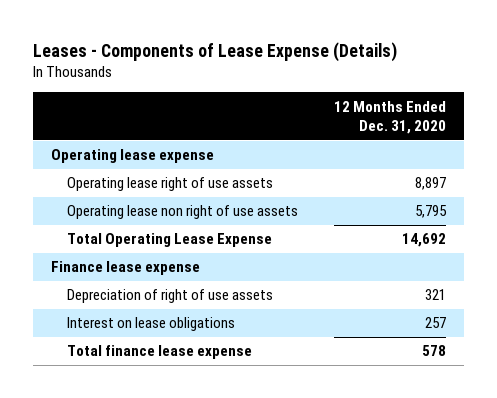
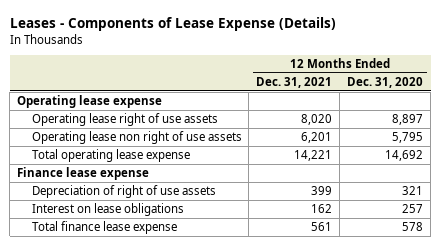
none -> [256,76,333,88] Dec. 31, 2021
[67,233,273,248] Total Operating Lease Expense -> [31,149,190,163] Total operating lease expense

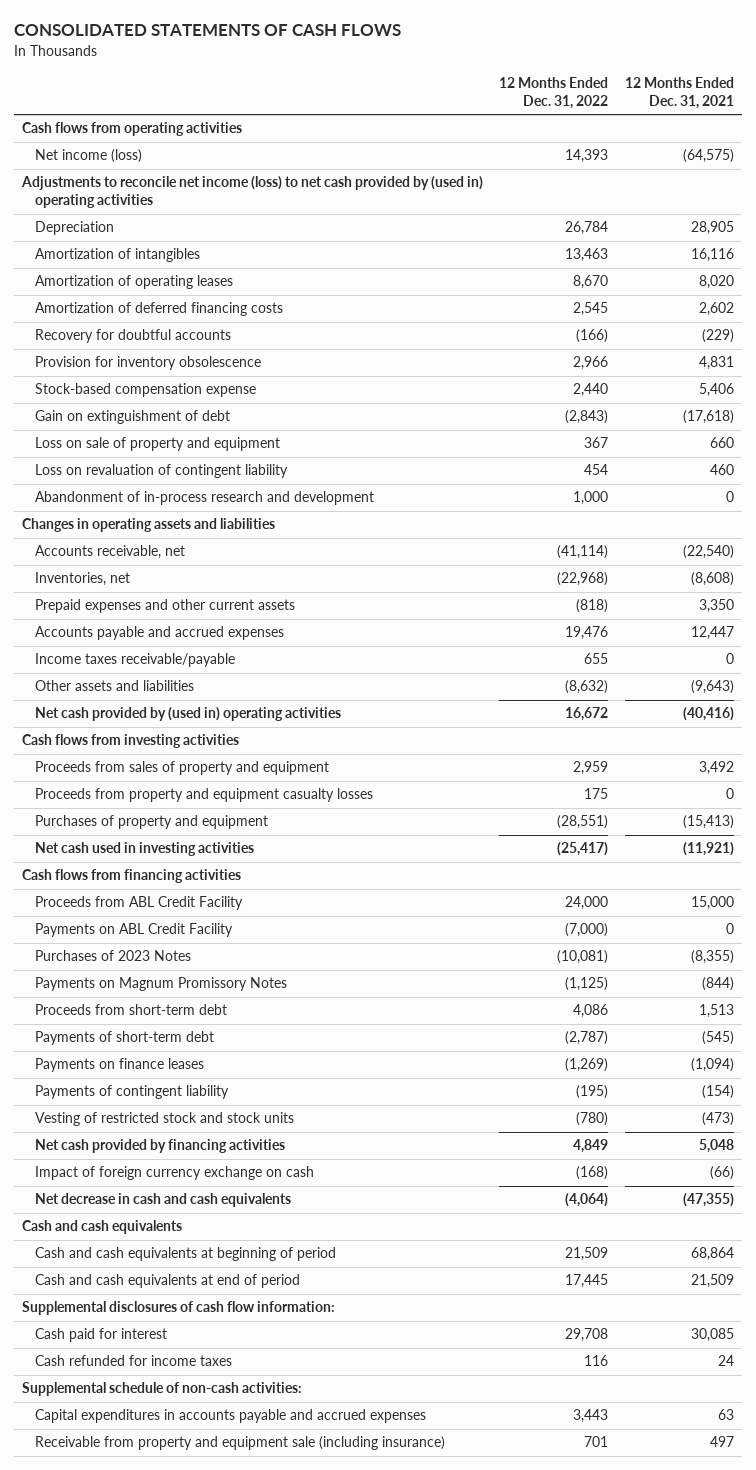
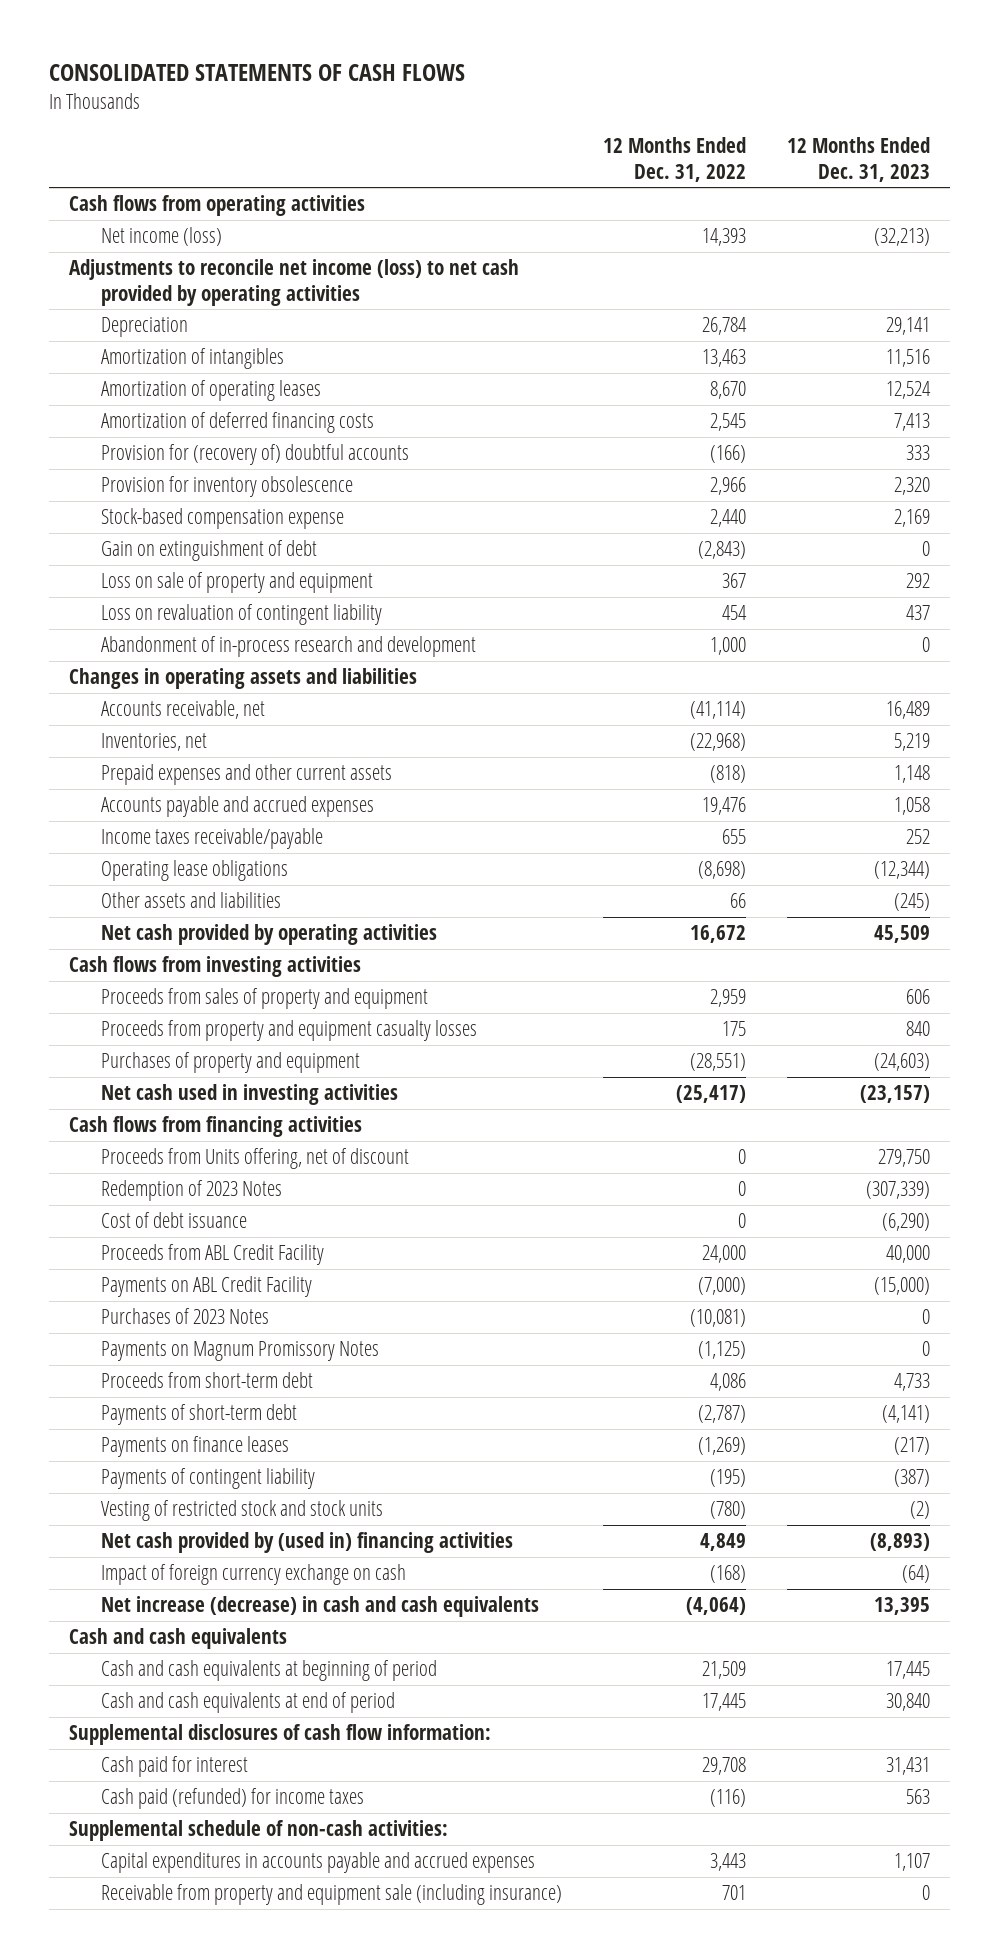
[624,77,734,110] 12 Months Ended Dec. 31, 2021 -> none
none -> [786,136,930,182] 12 Months Ended Dec. 31, 2023
[21,176,484,209] Adjustments to reconcile net income (loss) to net cash provided by (used in) operating activities -> [69,259,520,306] Adjustments to reconcile net income (loss) to net cash provided by operating activities
[35,329,232,344] Recovery for doubtful accounts -> [101,444,410,466] Provision for (recovery of) doubtful accounts
none -> [101,860,289,882] Operating lease obligations
[565,680,609,695] (8,632) -> [729,893,746,909] 66
[35,707,342,722] Net cash provided by (used in) operating activities -> [101,924,438,946] Net cash provided by operating activities
none -> [101,1148,410,1170] Proceeds from Units offering, net of discount
none -> [101,1180,283,1202] Redemption of 2023 Notes
none -> [101,1212,248,1229] Cost of debt issuance
[35,1139,286,1154] Net cash provided by financing activities -> [101,1532,514,1554] Net cash provided by (used in) financing activities
[35,1193,292,1208] Net decrease in cash and cash equivalents -> [101,1596,540,1618] Net increase (decrease) in cash and cash equivalents
[35,1355,233,1367] Cash refunded for income taxes -> [101,1788,365,1810] Cash paid (refunded) for income taxes
[584,1355,609,1367] 116 -> [709,1789,746,1808] (116)

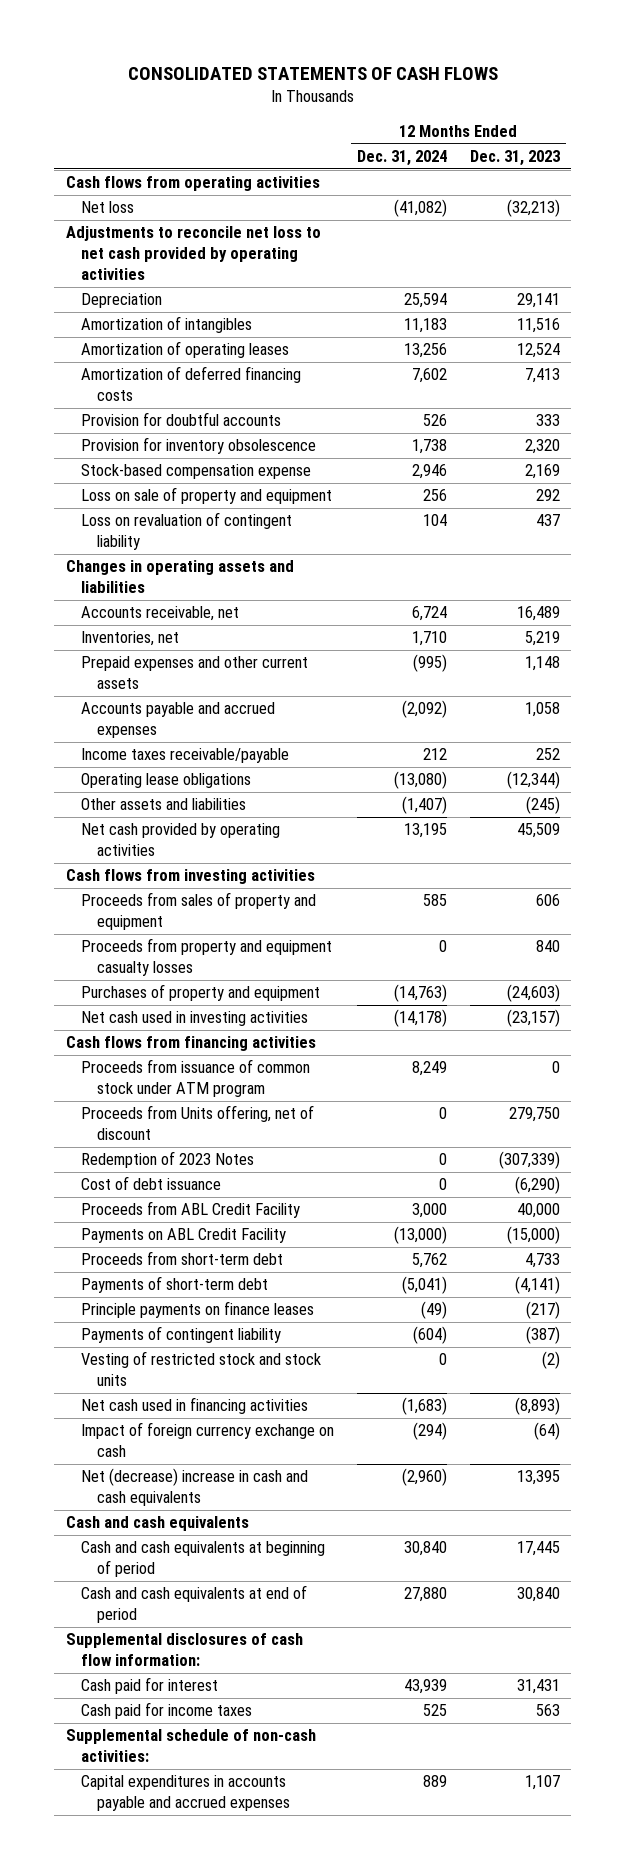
[602,136,746,182] 12 Months Ended Dec. 31, 2022 -> none
none -> [357,149,448,166] Dec. 31, 2024
[101,227,223,247] Net income (loss) -> [81,201,135,214] Net loss
[69,259,520,306] Adjustments to reconcile net income (loss) to net cash provided by operating activities -> [65,226,321,280] Adjustments to reconcile net loss to net cash provided by operating activities
[101,444,410,466] Provision for (recovery of) doubtful accounts -> [81,412,282,427] Provision for doubtful accounts
[101,540,318,562] Gain on extinguishment of debt -> none
[101,636,477,658] Abandonment of in-process research and development -> none
none -> [81,1059,311,1098] Proceeds from issuance of common stock under ATM program
[101,1308,270,1325] Purchases of 2023 Notes -> none
[101,1341,380,1362] Payments on Magnum Promissory Notes -> none
[101,1436,290,1458] Payments on finance leases -> [81,1301,315,1319] Principle payments on finance leases
[101,1532,514,1554] Net cash provided by (used in) financing activities -> [81,1397,309,1415] Net cash used in financing activities
[101,1596,540,1618] Net increase (decrease) in cash and cash equivalents -> [81,1468,309,1507] Net (decrease) increase in cash and cash equivalents
[101,1788,365,1810] Cash paid (refunded) for income taxes -> [81,1702,253,1720] Cash paid for income taxes
[101,1884,563,1906] Receivable from property and equipment sale (including insurance) -> none

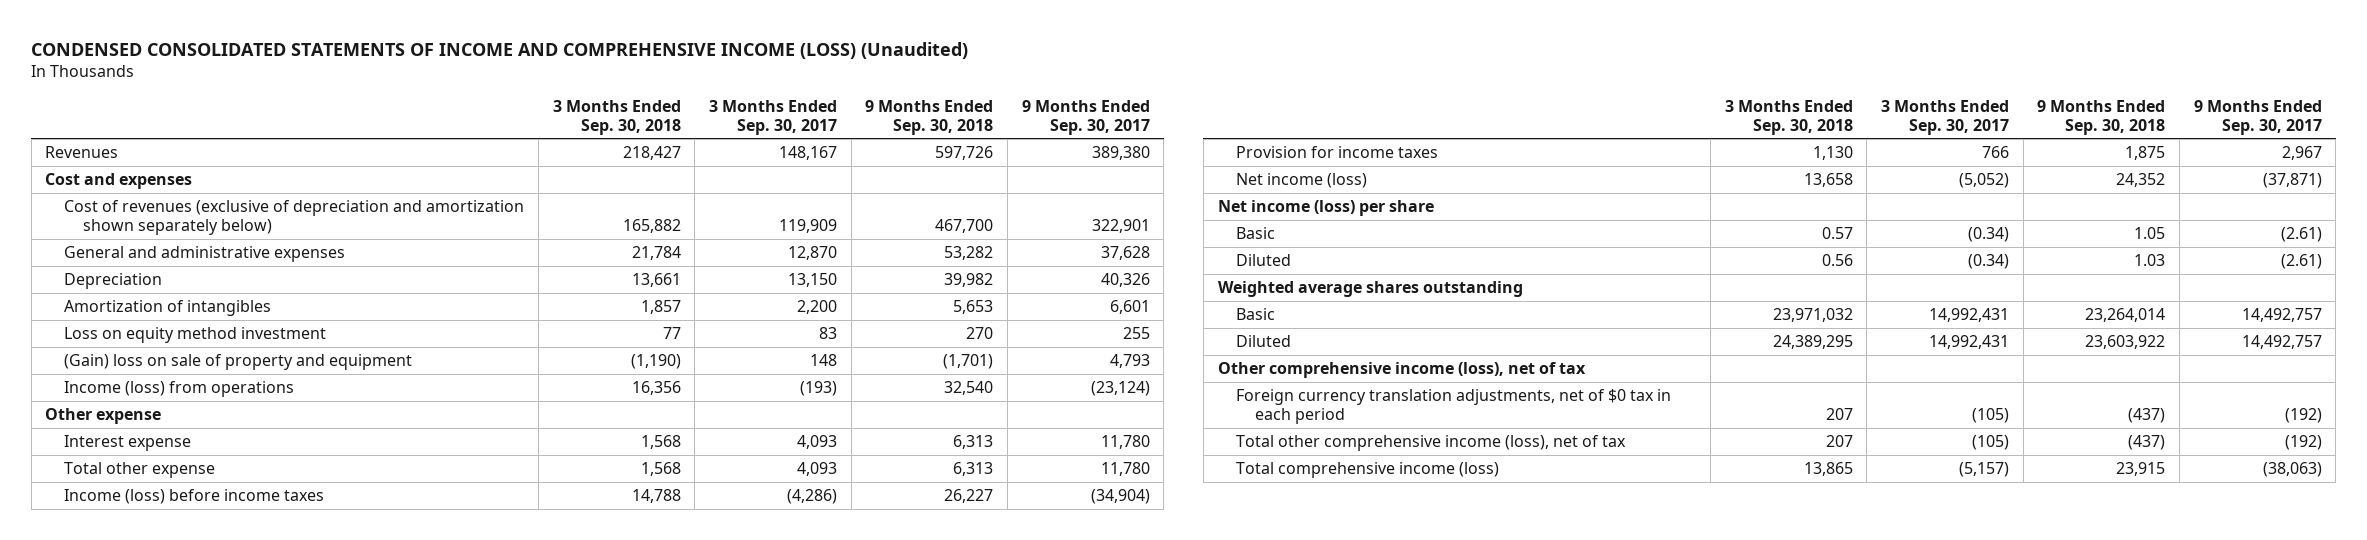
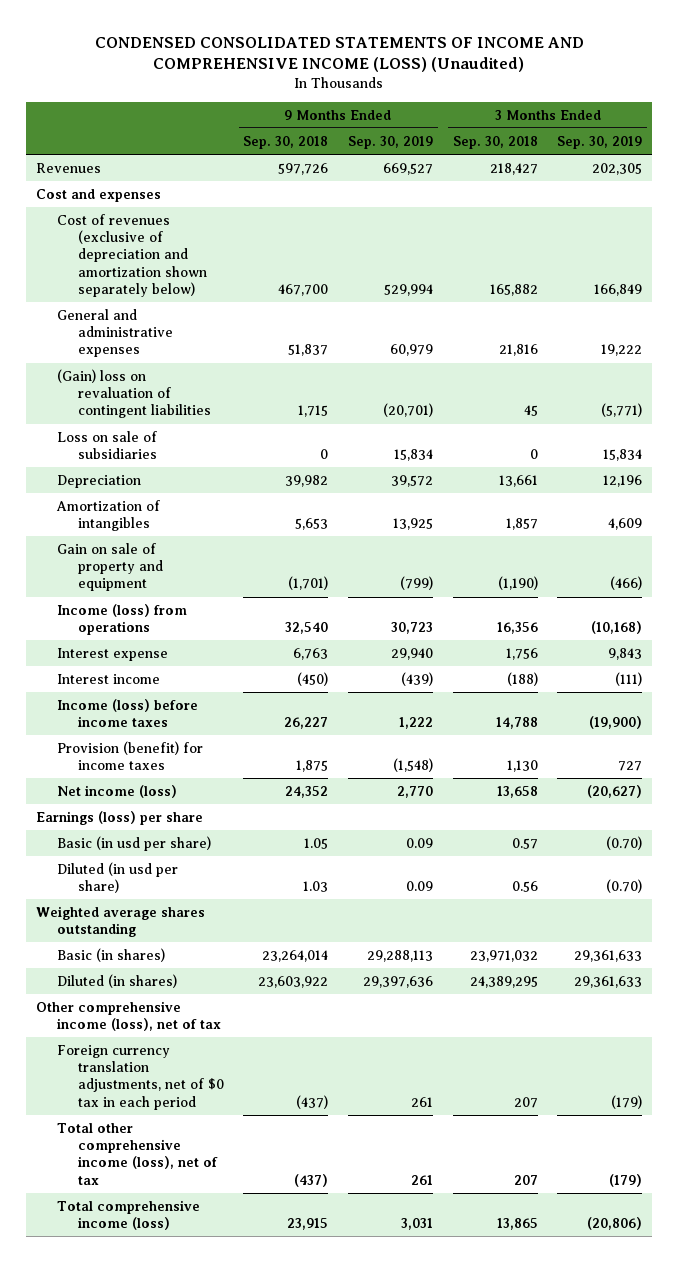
[708,99,837,135] 3 Months Ended Sep. 30, 2017 -> none
[1021,99,1150,135] 9 Months Ended Sep. 30, 2017 -> none
none -> [348,135,434,149] Sep. 30, 2019
none -> [557,135,643,149] Sep. 30, 2019
[631,246,681,261] 21,784 -> [498,344,538,357] 21,816
[944,246,994,261] 53,282 -> [288,344,329,357] 51,837
none -> [57,368,211,419] (Gain) loss on revaluation of contingent liabilities
none -> [57,430,158,460] Loss on sale of subsidiaries
[64,327,327,344] Loss on equity method investment -> none
[64,354,413,371] (Gain) loss on sale of property and equipment -> [57,542,163,592] Gain on sale of property and equipment
[45,408,162,425] Other expense -> none
[64,462,216,479] Total other expense -> none
[640,435,681,450] 1,568 -> [505,647,538,660] 1,756
[953,435,994,450] 6,313 -> [293,647,329,660] 6,763
none -> [57,673,161,684] Interest income
[1236,146,1439,159] Provision for income taxes -> [57,740,204,771] Provision (benefit) for income taxes
[1217,200,1434,217] Net income (loss) per share -> [36,810,204,825] Earnings (loss) per share
[1236,227,1276,240] Basic -> [57,835,212,851] Basic (in usd per share)
[1236,254,1292,267] Diluted -> [57,861,179,894] Diluted (in usd per share)
[1236,308,1276,321] Basic -> [57,947,166,962] Basic (in shares)
[1236,335,1292,348] Diluted -> [57,973,178,988] Diluted (in shares)

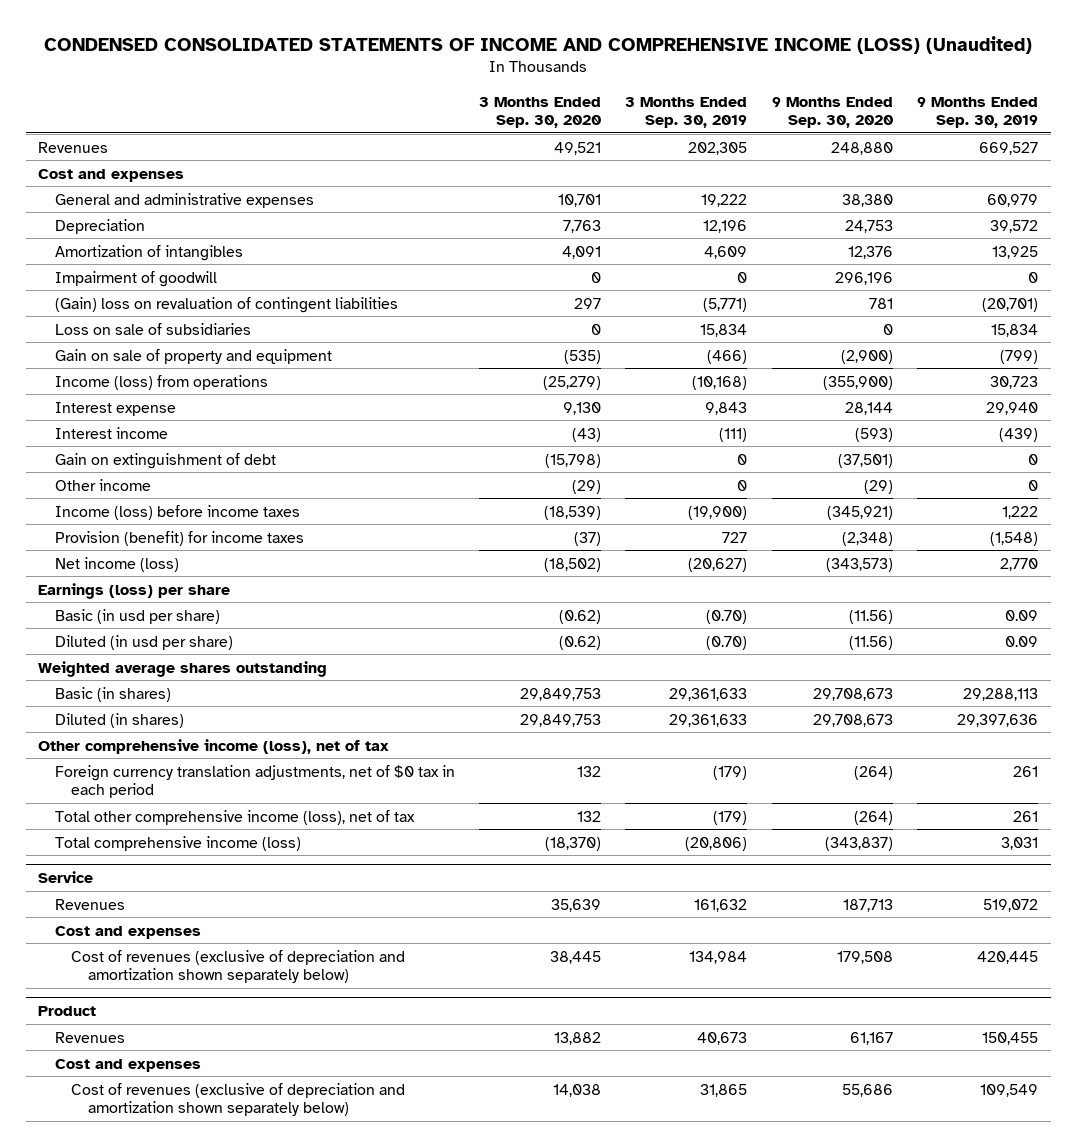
[243,135,329,149] Sep. 30, 2018 -> none
[452,135,538,149] Sep. 30, 2018 -> none
none -> [479,96,602,129] 3 Months Ended Sep. 30, 2020
none -> [771,96,893,129] 9 Months Ended Sep. 30, 2020
[57,213,207,298] Cost of revenues (exclusive of depreciation and amortization shown separately below) -> none
none -> [54,270,217,287] Impairment of goodwill
[57,368,211,419] (Gain) loss on revaluation of contingent liabilities -> [54,296,398,313] (Gain) loss on revaluation of contingent liabilities
[57,430,158,460] Loss on sale of subsidiaries -> [54,322,251,335] Loss on sale of subsidiaries
none -> [54,452,276,469] Gain on extinguishment of debt
none -> [54,478,151,491] Other income
none -> [38,870,94,883] Service
none -> [54,898,125,910] Revenues
none -> [54,925,201,939] Cost and expenses
none -> [71,949,406,984] Cost of revenues (exclusive of depreciation and amortization shown separately below)
none -> [38,1005,97,1016] Product
none -> [54,1031,125,1043] Revenues
none -> [54,1058,201,1072] Cost and expenses
none -> [71,1082,406,1117] Cost of revenues (exclusive of depreciation and amortization shown separately below)

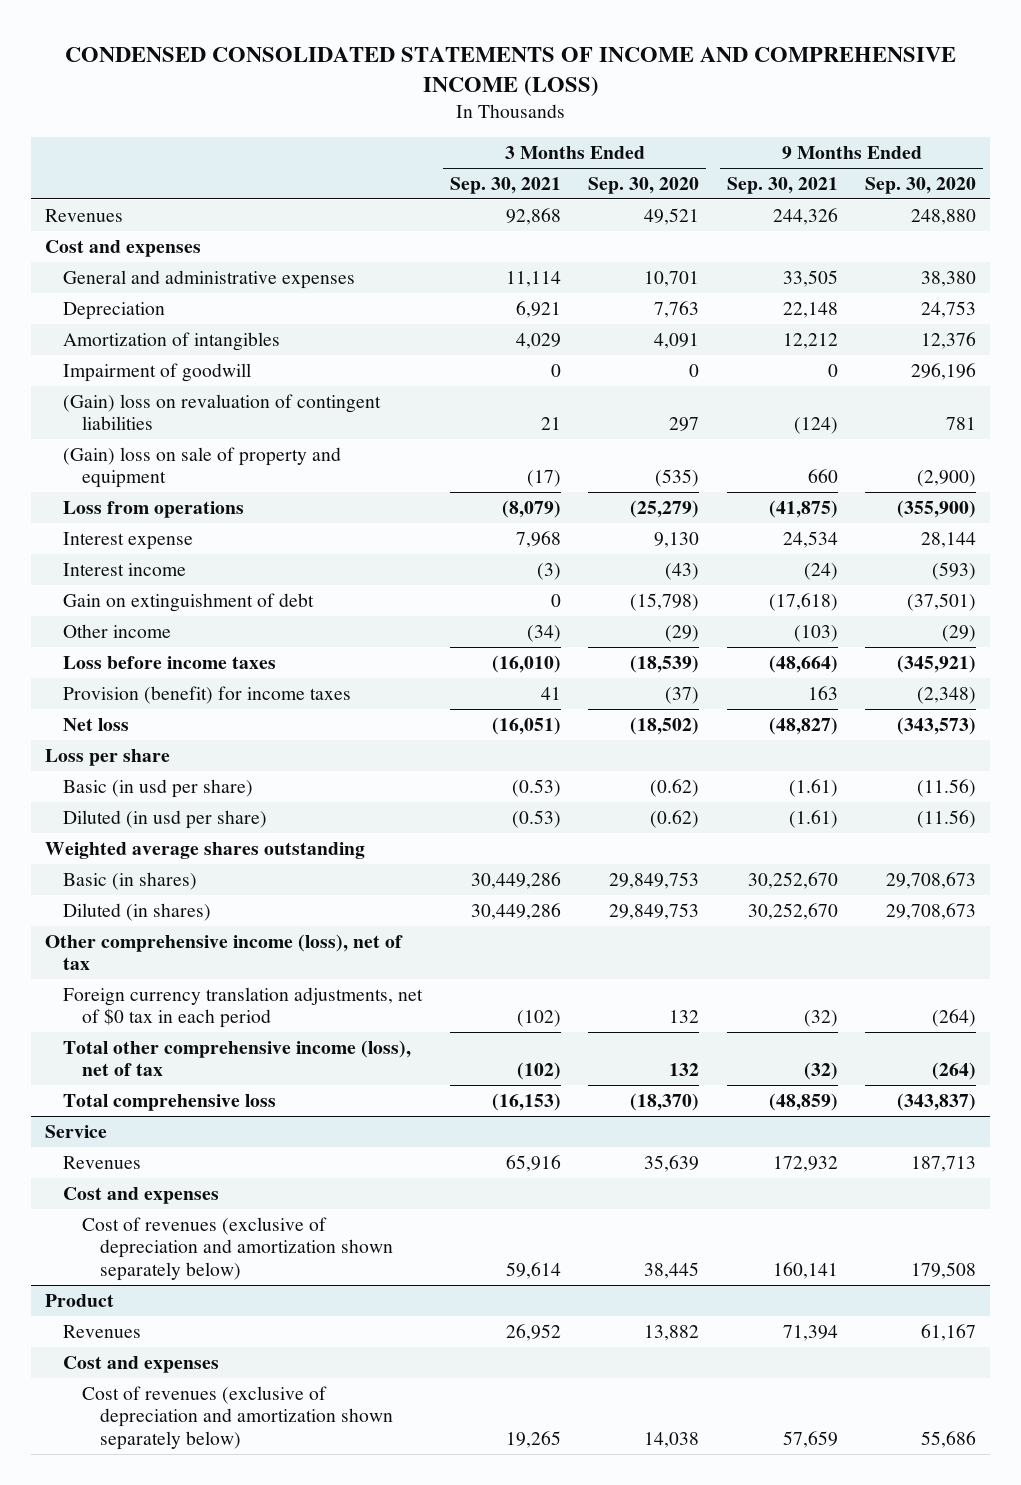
[44,35,1033,54] CONDENSED CONSOLIDATED STATEMENTS OF INCOME AND COMPREHENSIVE INCOME (LOSS) (Unaudited) -> [64,46,956,96] CONDENSED CONSOLIDATED STATEMENTS OF INCOME AND COMPREHENSIVE INCOME (LOSS)
[625,96,748,129] 3 Months Ended Sep. 30, 2019 -> none
[917,96,1039,129] 9 Months Ended Sep. 30, 2019 -> none
none -> [449,176,561,194] Sep. 30, 2021
none -> [726,176,838,194] Sep. 30, 2021
[54,322,251,335] Loss on sale of subsidiaries -> none
[54,348,332,364] Gain on sale of property and equipment -> [63,446,342,489] (Gain) loss on sale of property and equipment
[54,374,268,390] Income (loss) from operations -> [63,500,245,518] Loss from operations
[54,504,300,520] Income (loss) before income taxes -> [63,655,277,669] Loss before income taxes
[54,556,179,572] Net income (loss) -> [63,717,130,731] Net loss
[38,582,231,599] Earnings (loss) per share -> [45,748,171,766] Loss per share
[54,835,301,851] Total comprehensive income (loss) -> [63,1093,277,1111] Total comprehensive loss

